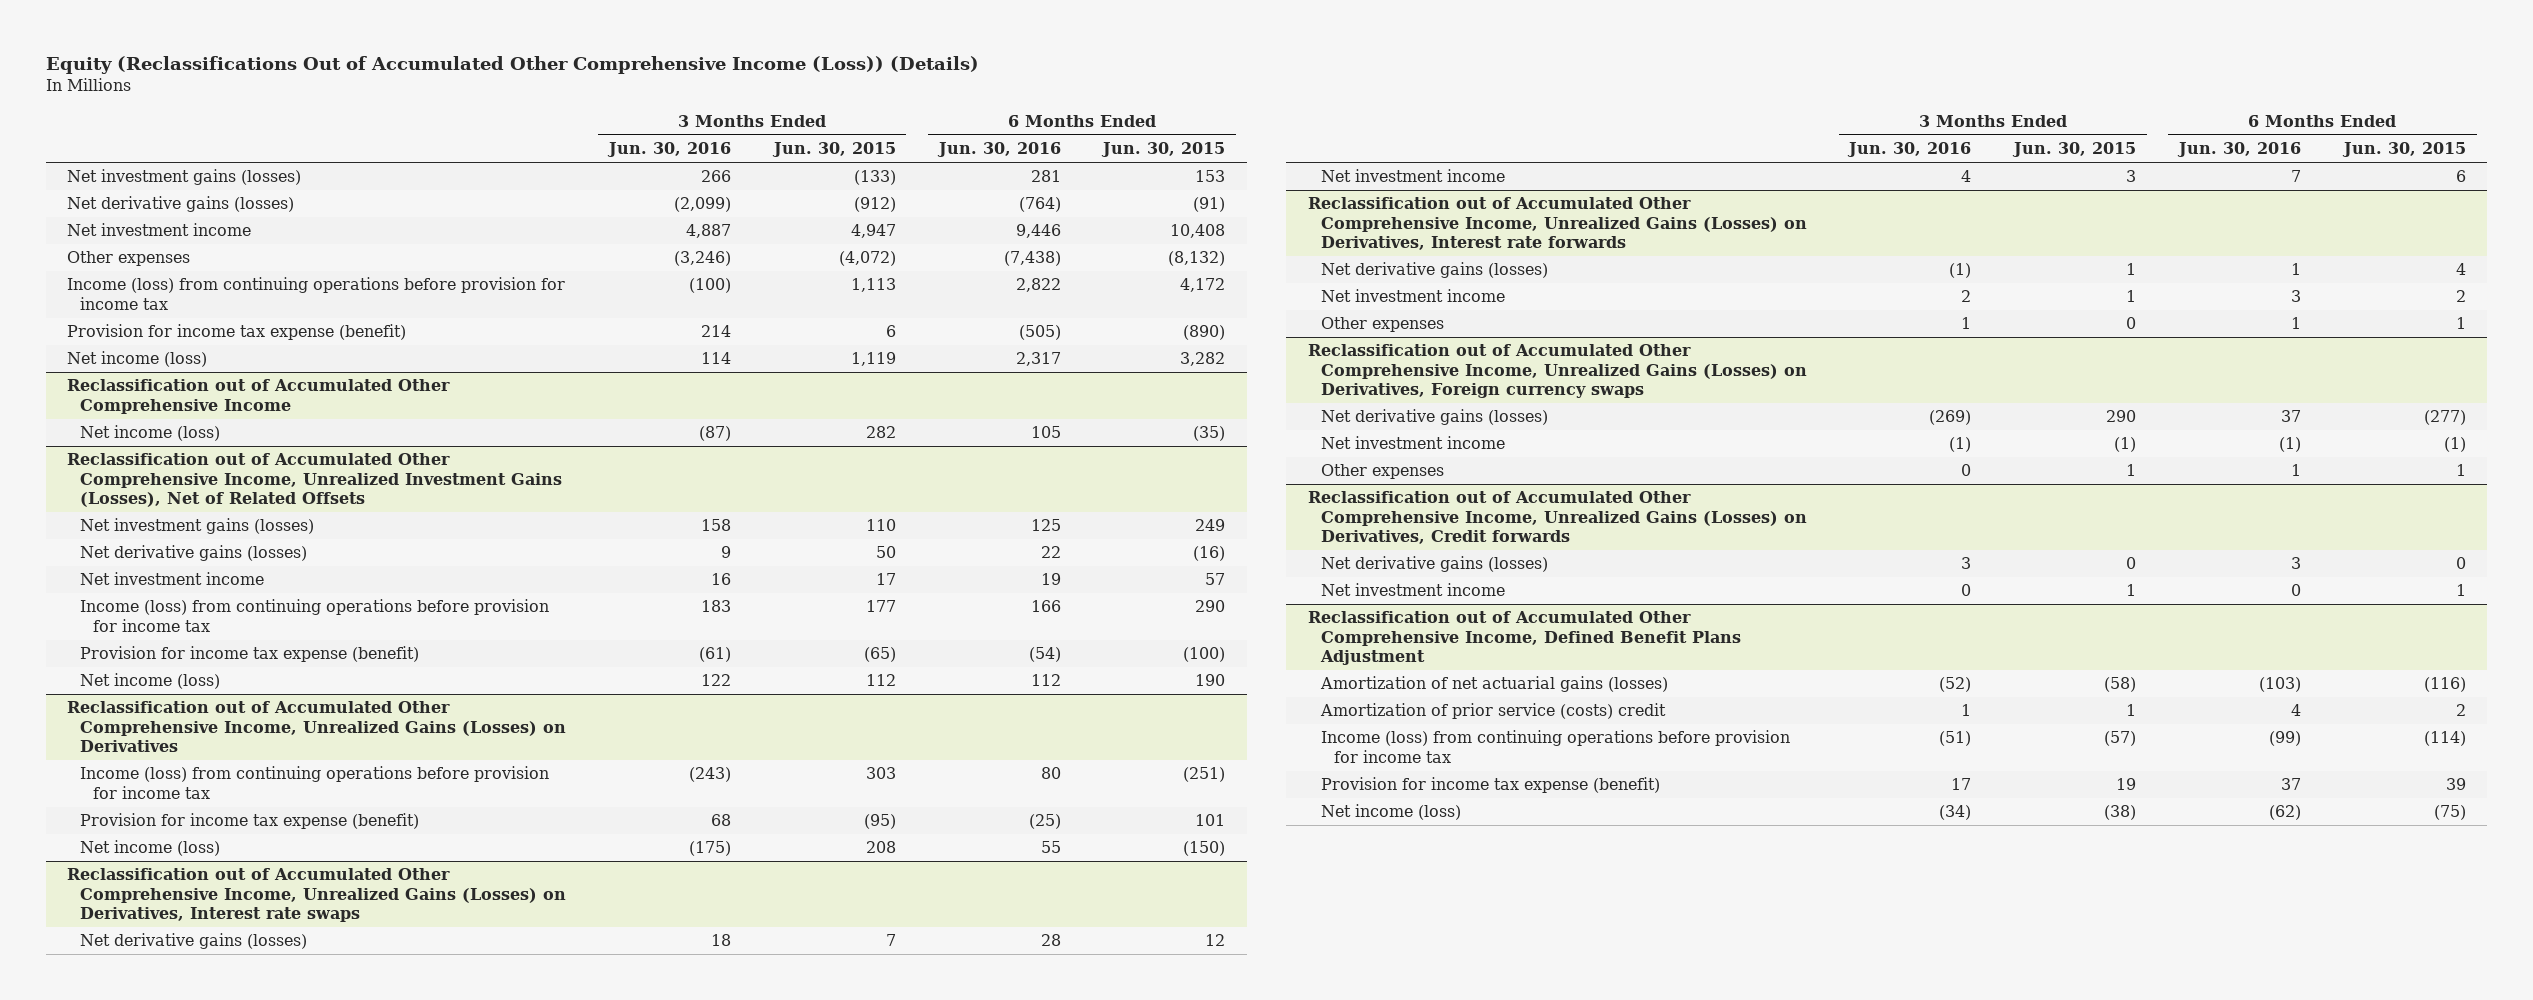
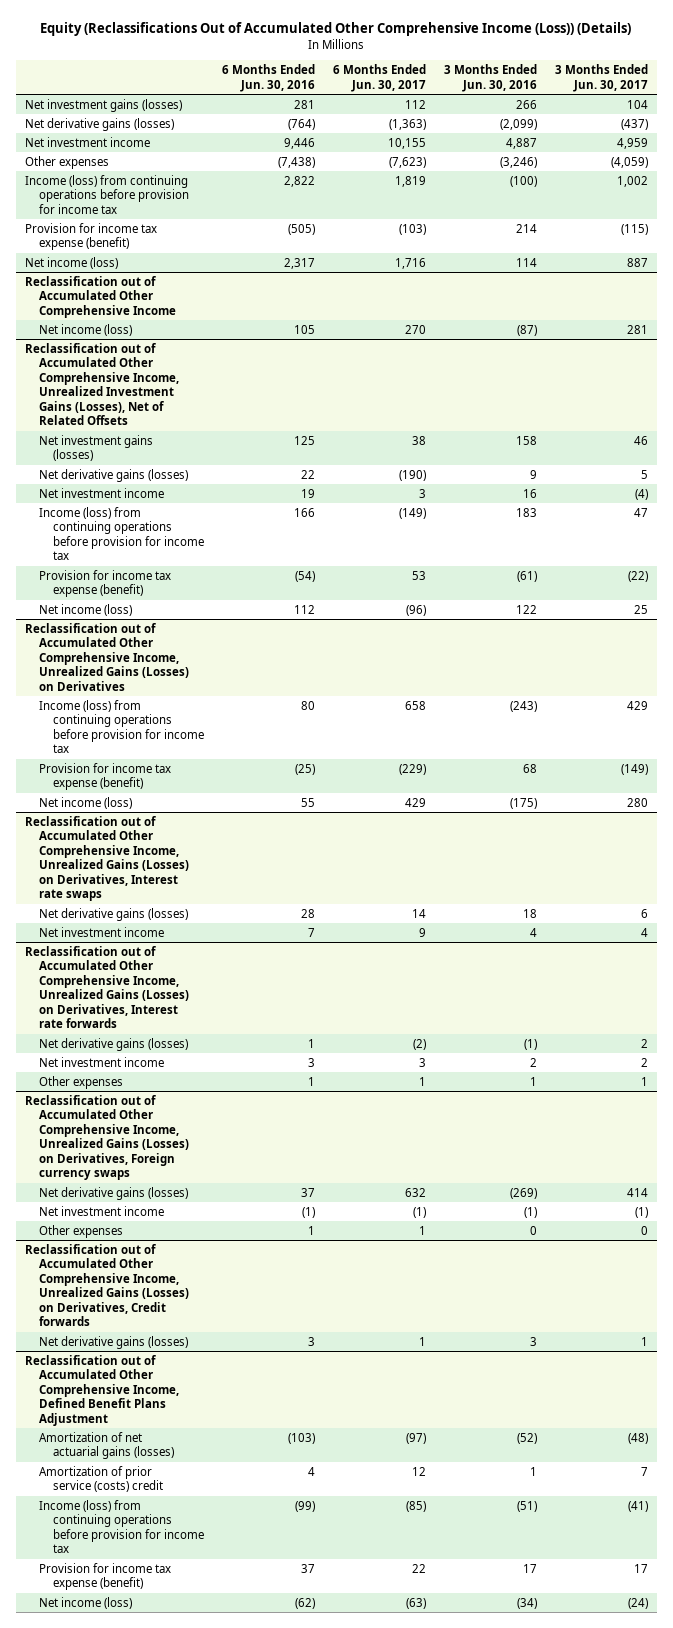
[771,142,896,158] Jun. 30, 2015 -> none
[1101,142,1226,158] Jun. 30, 2015 -> none
none -> [333,64,427,92] 6 Months Ended Jun. 30, 2017
none -> [555,64,649,92] 3 Months Ended Jun. 30, 2017
[1320,583,1505,597] Net investment income -> none

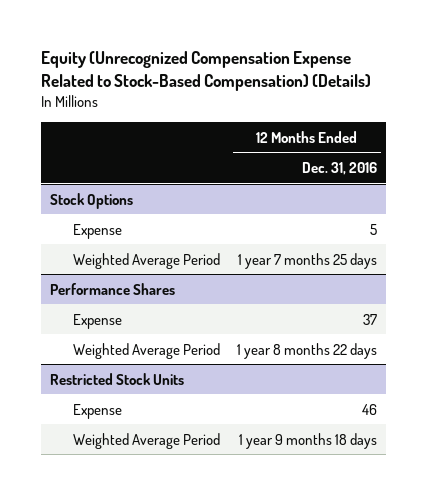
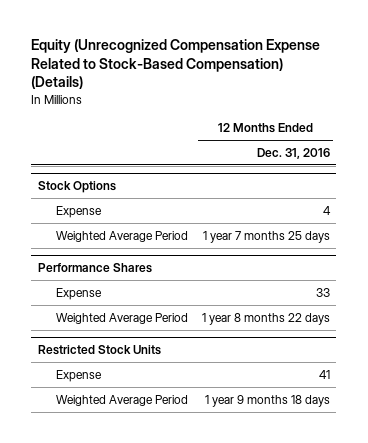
[370,223,378,235] 5 -> [322,205,331,215] 4
[363,313,378,325] 37 -> [315,287,330,297] 33
[362,403,378,415] 46 -> [318,369,330,379] 41

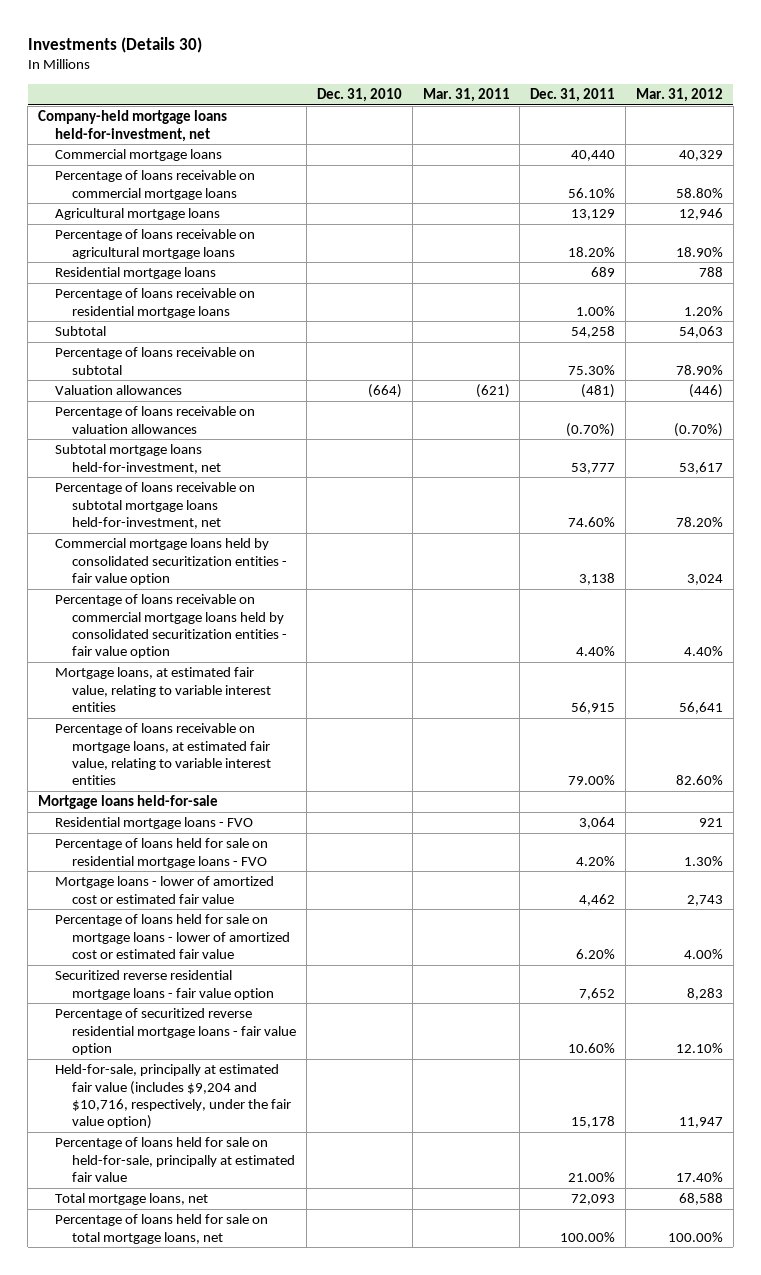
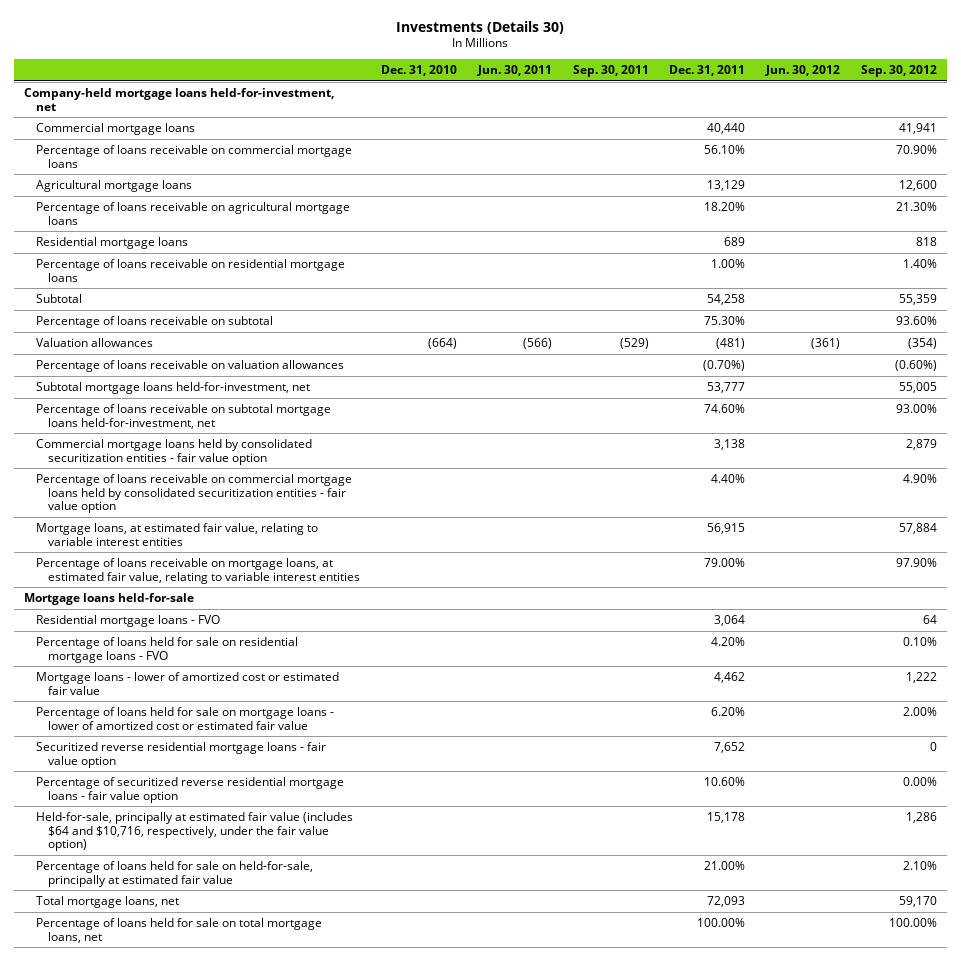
[422,87,510,102] Mar. 31, 2011 -> none
[636,87,724,102] Mar. 31, 2012 -> none
none -> [476,65,552,77] Jun. 30, 2011
none -> [572,65,649,78] Sep. 30, 2011
none -> [764,65,840,77] Jun. 30, 2012
none -> [860,65,937,78] Sep. 30, 2012
[55,1064,292,1130] Held-for-sale, principally at estimated fair value (includes $9,204 and $10,716, respectively, under the fair value option) -> [36,811,354,852] Held-for-sale, principally at estimated fair value (includes $64 and $10,716, respectively, under the fair value option)

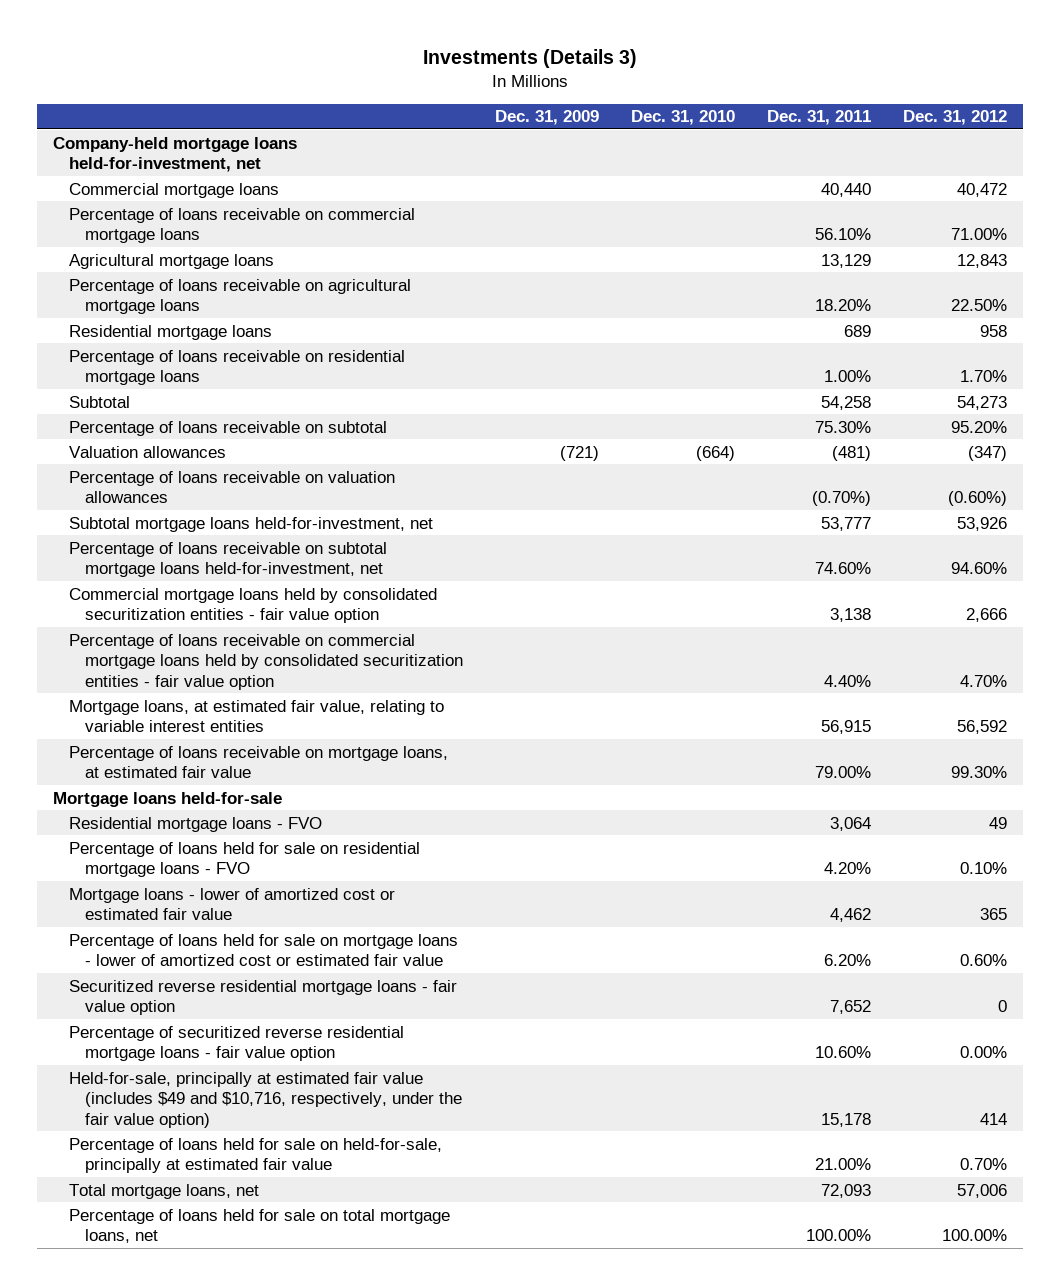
[396,20,565,34] Investments (Details 30) -> [422,48,637,68] Investments (Details 3)
[476,65,552,77] Jun. 30, 2011 -> none
[572,65,649,78] Sep. 30, 2011 -> none
[764,65,840,77] Jun. 30, 2012 -> none
[860,65,937,78] Sep. 30, 2012 -> none
none -> [494,110,599,126] Dec. 31, 2009
none -> [902,110,1007,126] Dec. 31, 2012
[36,557,361,584] Percentage of loans receivable on mortgage loans, at estimated fair value, relating to variable interest entities -> [69,745,449,779] Percentage of loans receivable on mortgage loans, at estimated fair value
[36,811,354,852] Held-for-sale, principally at estimated fair value (includes $64 and $10,716, respectively, under the fair value option) -> [69,1071,462,1128] Held-for-sale, principally at estimated fair value (includes $49 and $10,716, respectively, under the fair value option)

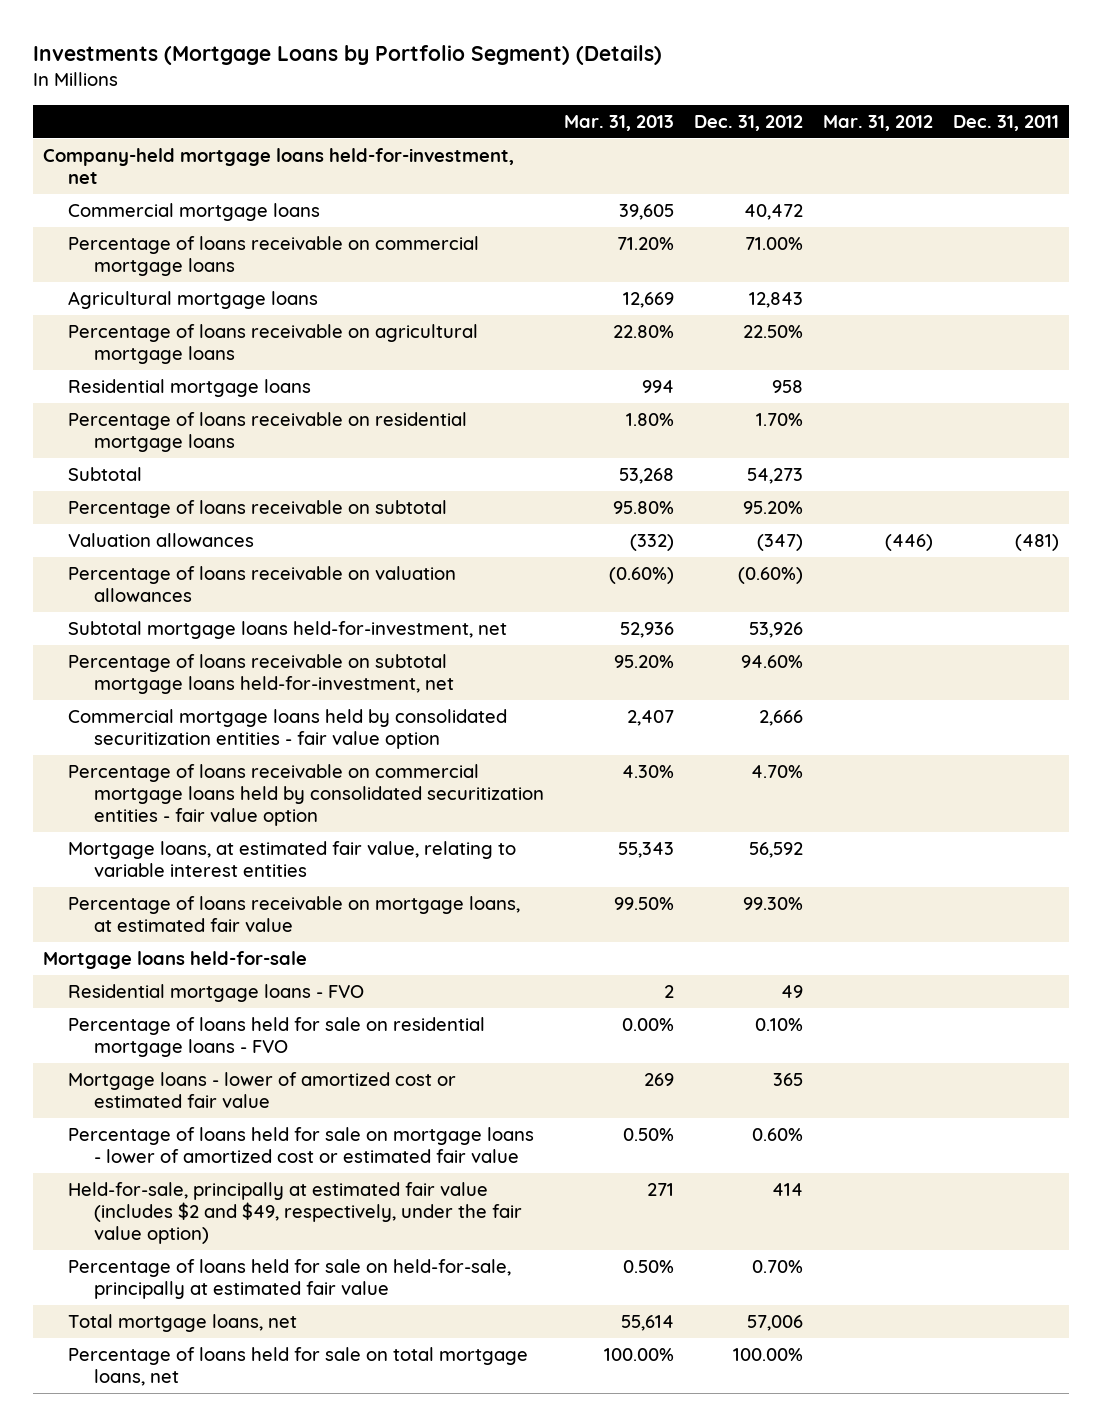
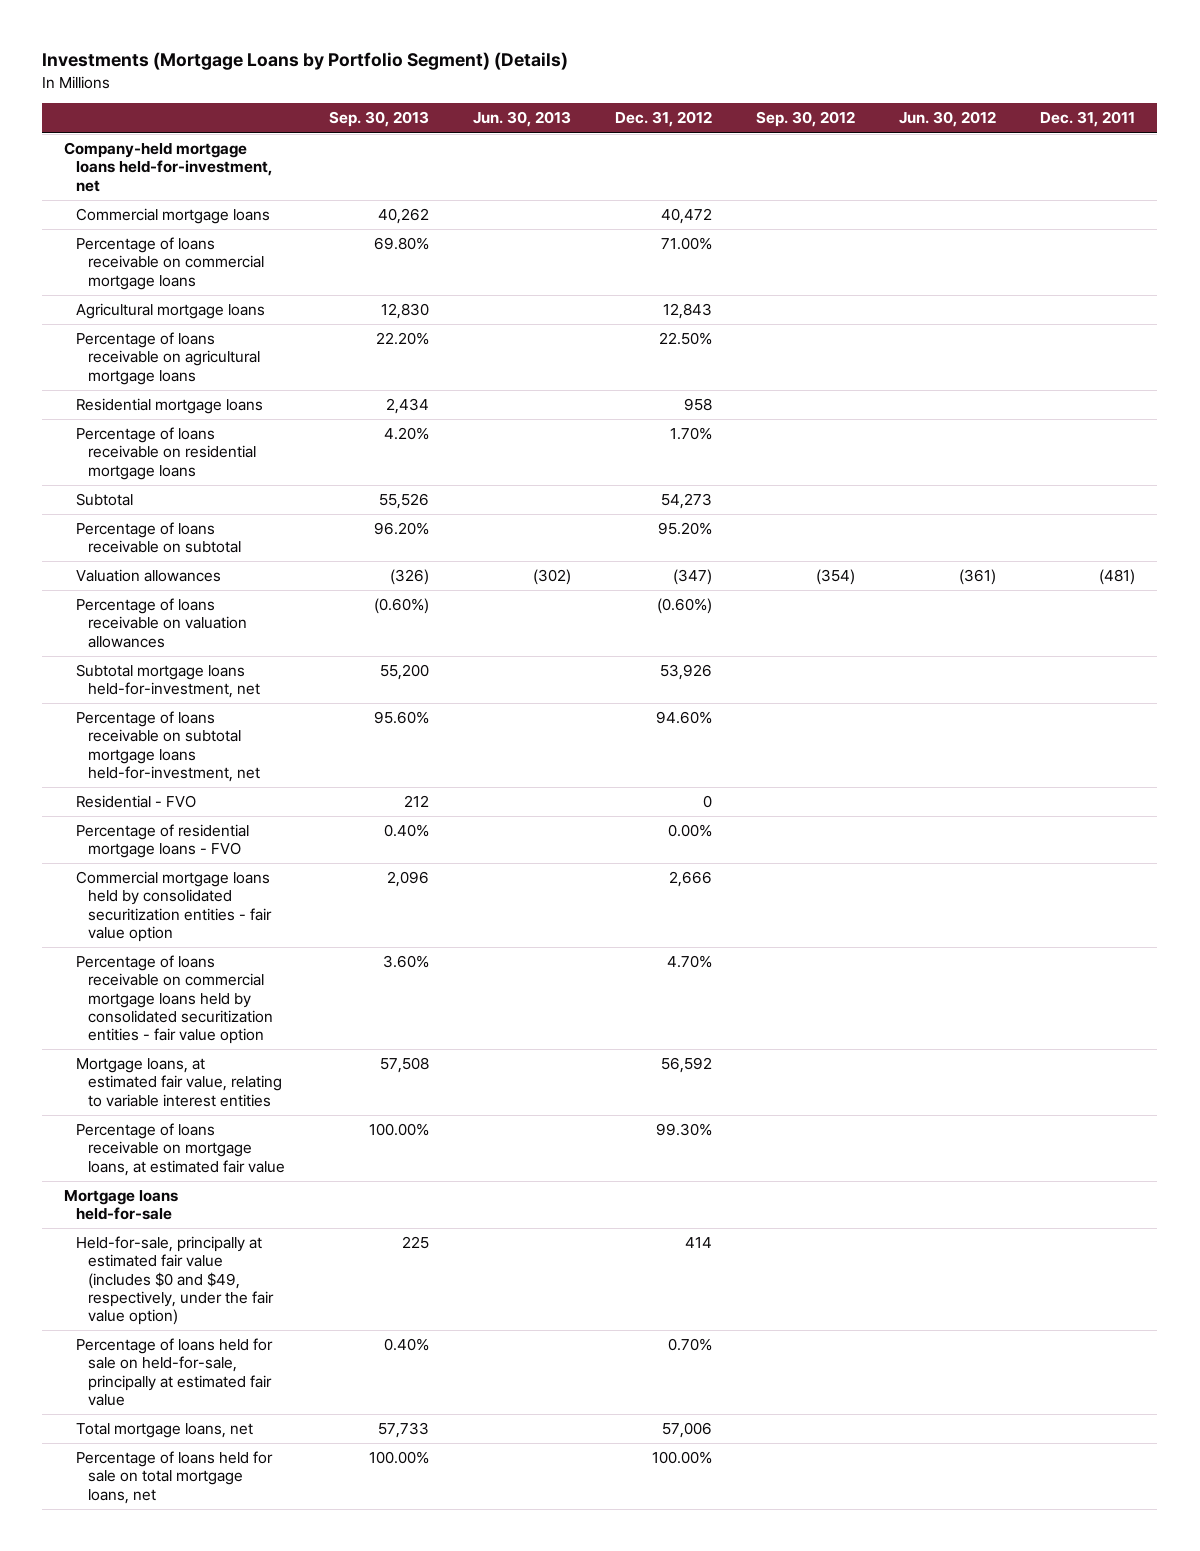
[563,114,674,131] Mar. 31, 2013 -> none
[823,114,934,131] Mar. 31, 2012 -> none
none -> [328,111,429,128] Sep. 30, 2013
none -> [473,111,572,128] Jun. 30, 2013
none -> [756,111,856,128] Sep. 30, 2012
none -> [899,111,997,128] Jun. 30, 2012
none -> [76,795,197,809] Residential - FVO
none -> [76,824,250,859] Percentage of residential mortgage loans - FVO
[68,983,365,1002] Residential mortgage loans - FVO -> none
[68,1016,486,1057] Percentage of loans held for sale on residential mortgage loans - FVO -> none
[68,1071,457,1108] Mortgage loans - lower of amortized cost or estimated fair value -> none
[68,1126,535,1163] Percentage of loans held for sale on mortgage loans - lower of amortized cost or estimated fair value -> none
[68,1181,522,1244] Held-for-sale, principally at estimated fair value (includes $2 and $49, respectively, under the fair value option) -> [76,1236,274,1325] Held-for-sale, principally at estimated fair value (includes $0 and $49, respectively, under the fair value option)

